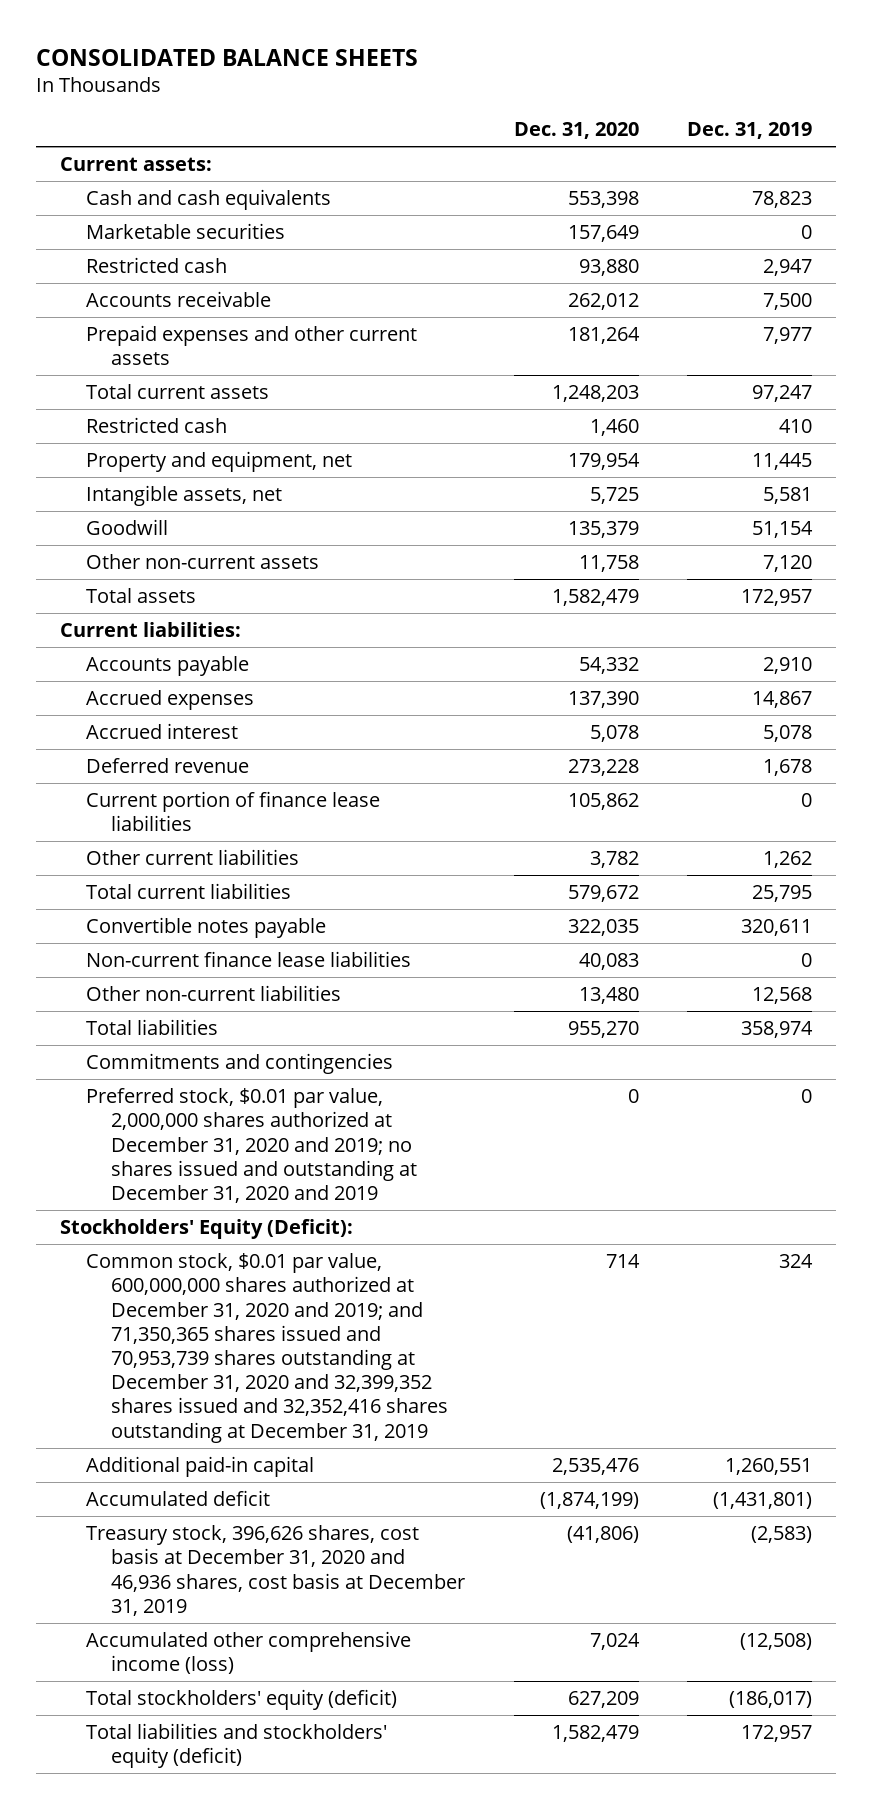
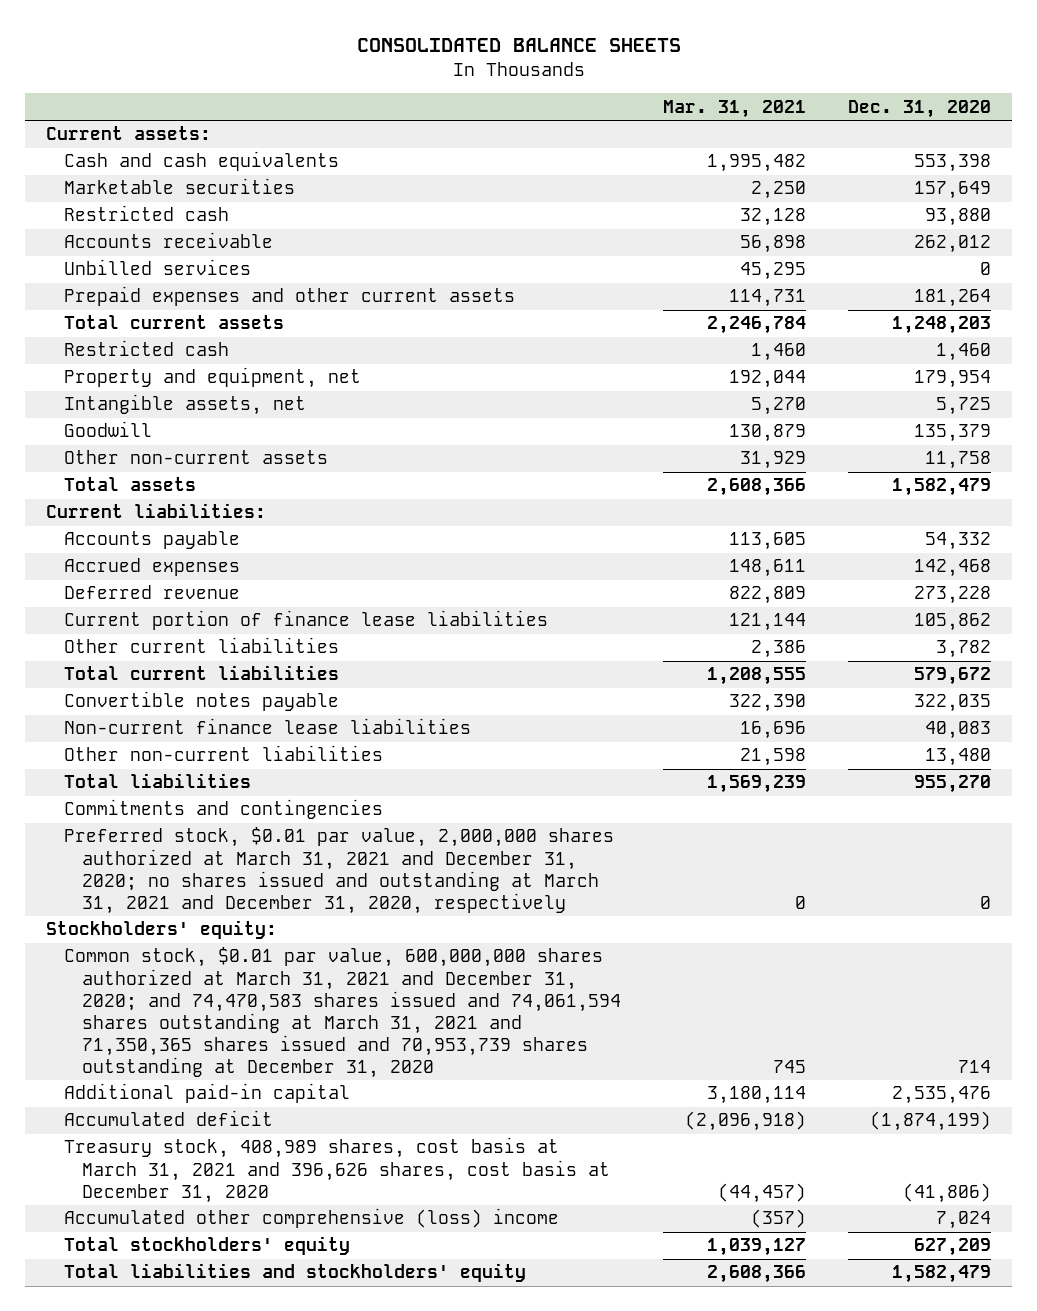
[686,121,812,139] Dec. 31, 2019 -> none
none -> [663,99,807,118] Mar. 31, 2021
none -> [64,259,252,276] Unbilled services
[85,723,238,740] Accrued interest -> none
[567,691,639,709] 137,390 -> [914,559,992,578] 142,468
[85,1088,418,1204] Preferred stock, $0.01 par value, 2,000,000 shares authorized at December 31, 2020 and 2019; no shares issued and outstanding at December 31, 2020 and 2019 -> [64,827,615,914] Preferred stock, $0.01 par value, 2,000,000 shares authorized at March 31, 2021 and December 31, 2020; no shares issued and outstanding at March 31, 2021 and December 31, 2020, respectively
[59,1219,353,1240] Stockholders' Equity (Deficit): -> [46,920,278,940] Stockholders' equity:
[85,1253,449,1443] Common stock, $0.01 par value, 600,000,000 shares authorized at December 31, 2020 and 2019; and 71,350,365 shares issued and 70,953,739 shares outstanding at December 31, 2020 and 32,399,352 shares issued and 32,352,416 shares outstanding at December 31, 2019 -> [64,947,622,1079] Common stock, $0.01 par value, 600,000,000 shares authorized at March 31, 2021 and December 31, 2020; and 74,470,583 shares issued and 74,061,594 shares outstanding at March 31, 2021 and 71,350,365 shares issued and 70,953,739 shares outstanding at December 31, 2020
[85,1525,466,1616] Treasury stock, 396,626 shares, cost basis at December 31, 2020 and 46,936 shares, cost basis at December 31, 2019 -> [64,1137,611,1203] Treasury stock, 408,989 shares, cost basis at March 31, 2021 and 396,626 shares, cost basis at December 31, 2020
[85,1631,411,1675] Accumulated other comprehensive income (loss) -> [64,1208,560,1229] Accumulated other comprehensive (loss) income
[85,1689,397,1711] Total stockholders' equity (deficit) -> [64,1236,351,1256] Total stockholders' equity
[85,1723,387,1769] Total liabilities and stockholders' equity (deficit) -> [64,1263,527,1283] Total liabilities and stockholders' equity

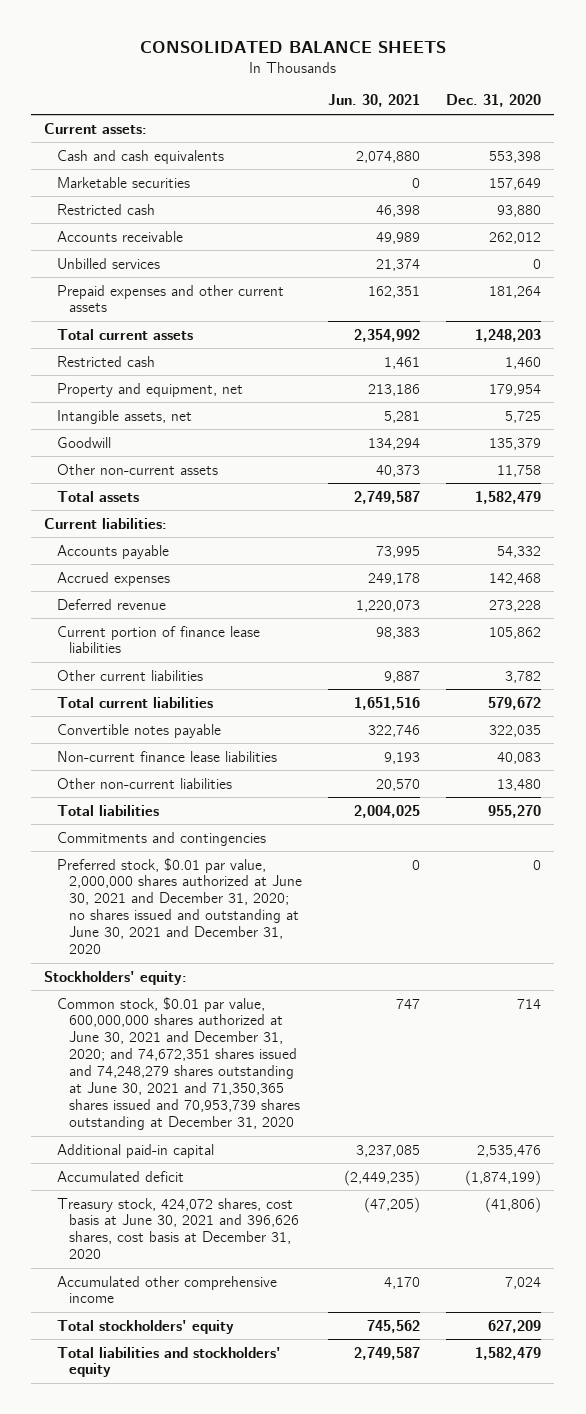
[663,99,807,118] Mar. 31, 2021 -> none
none -> [328,94,421,108] Jun. 30, 2021
[64,827,615,914] Preferred stock, $0.01 par value, 2,000,000 shares authorized at March 31, 2021 and December 31, 2020; no shares issued and outstanding at March 31, 2021 and December 31, 2020, respectively -> [56,857,303,955] Preferred stock, $0.01 par value, 2,000,000 shares authorized at June 30, 2021 and December 31, 2020; no shares issued and outstanding at June 30, 2021 and December 31, 2020
[64,947,622,1079] Common stock, $0.01 par value, 600,000,000 shares authorized at March 31, 2021 and December 31, 2020; and 74,470,583 shares issued and 74,061,594 shares outstanding at March 31, 2021 and 71,350,365 shares issued and 70,953,739 shares outstanding at December 31, 2020 -> [56,996,301,1130] Common stock, $0.01 par value, 600,000,000 shares authorized at June 30, 2021 and December 31, 2020; and 74,672,351 shares issued and 74,248,279 shares outstanding at June 30, 2021 and 71,350,365 shares issued and 70,953,739 shares outstanding at December 31, 2020
[64,1137,611,1203] Treasury stock, 408,989 shares, cost basis at March 31, 2021 and 396,626 shares, cost basis at December 31, 2020 -> [56,1197,300,1260] Treasury stock, 424,072 shares, cost basis at June 30, 2021 and 396,626 shares, cost basis at December 31, 2020
[64,1208,560,1229] Accumulated other comprehensive (loss) income -> [56,1275,277,1304] Accumulated other comprehensive income

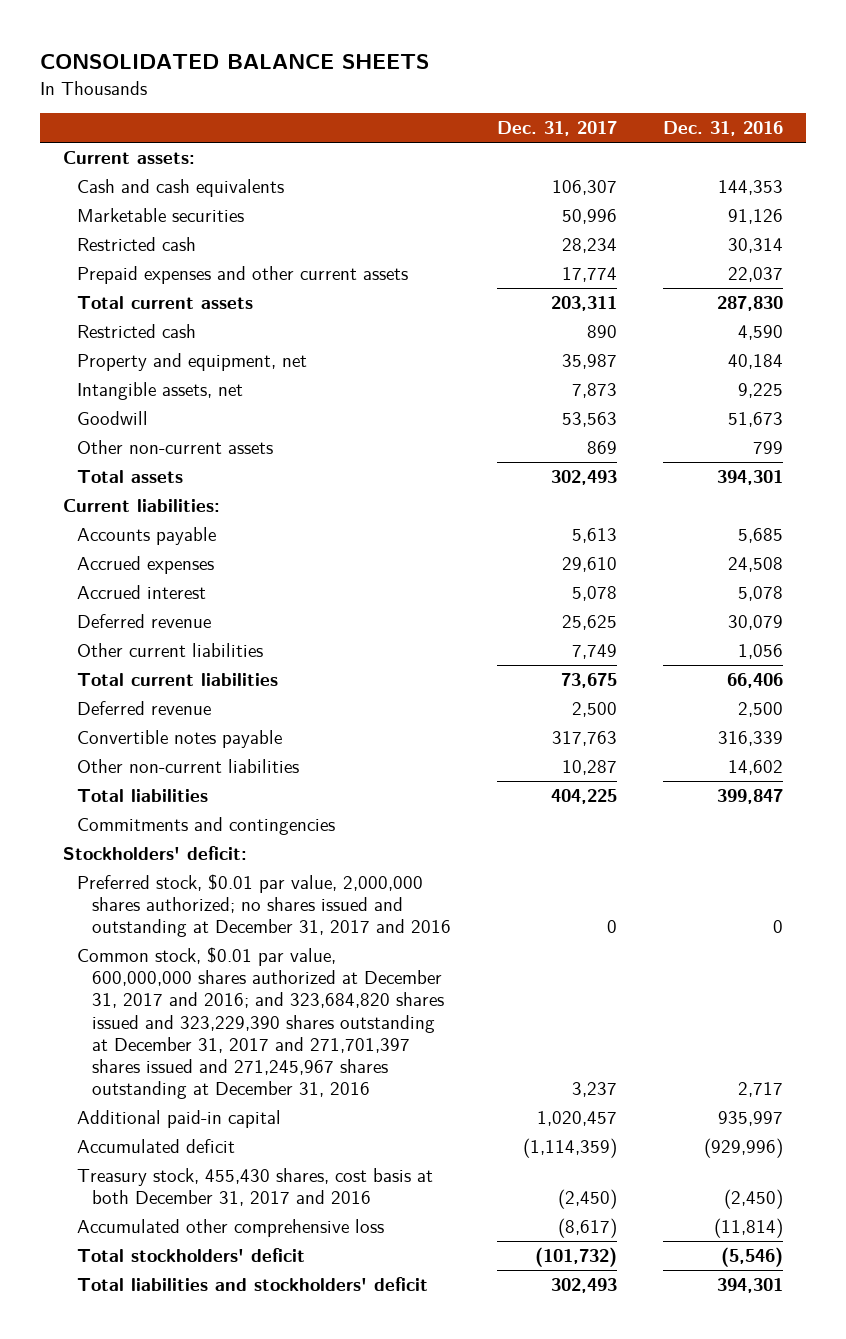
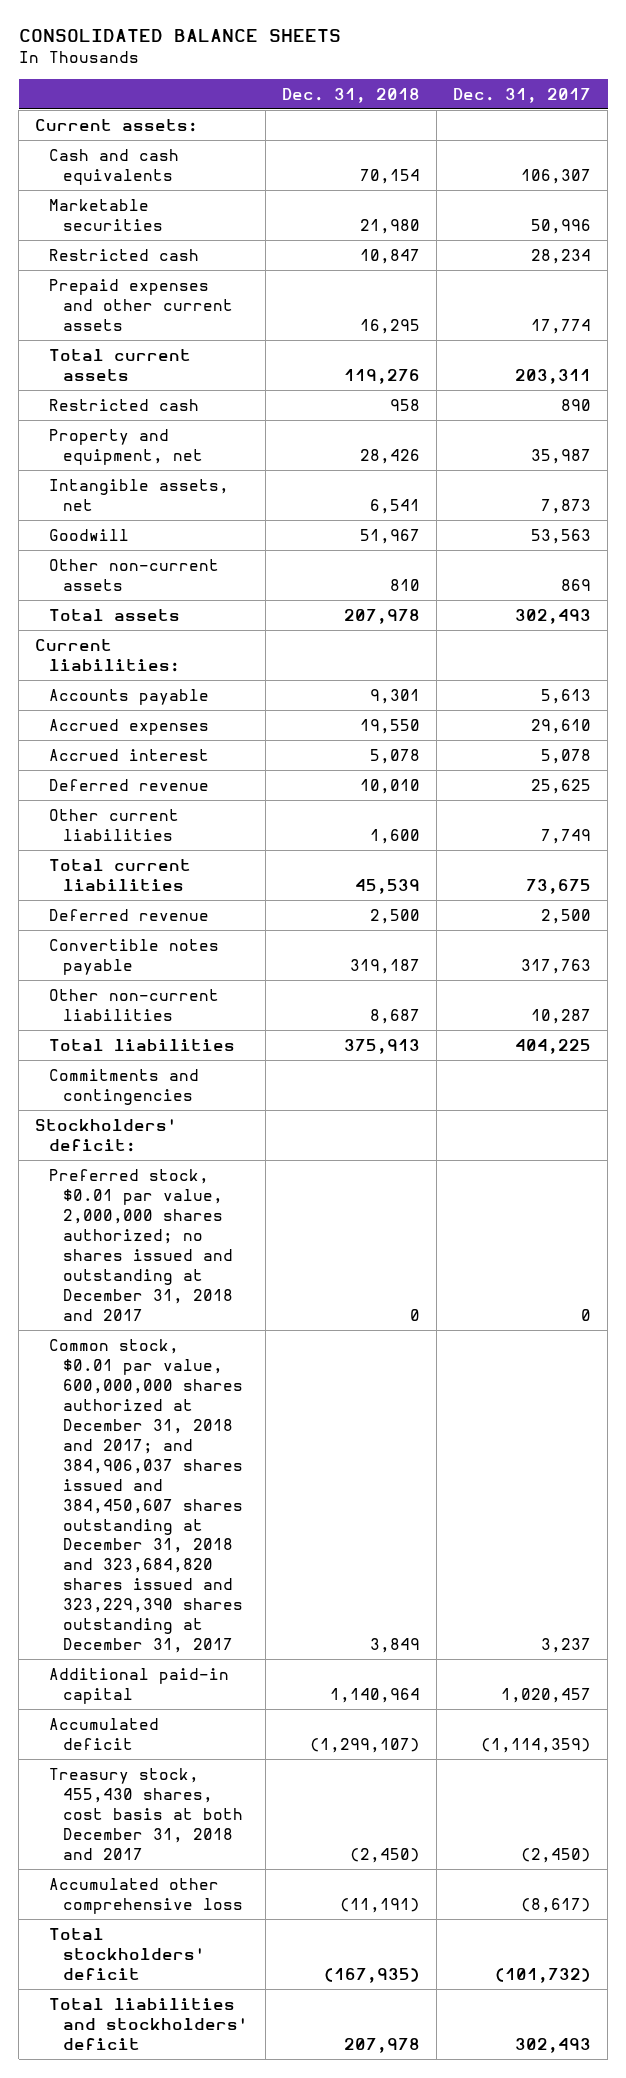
[663,121,784,137] Dec. 31, 2016 -> none
none -> [281,87,420,103] Dec. 31, 2018
[77,873,452,938] Preferred stock, $0.01 par value, 2,000,000 shares authorized; no shares issued and outstanding at December 31, 2017 and 2016 -> [49,1168,234,1321] Preferred stock, $0.01 par value, 2,000,000 shares authorized; no shares issued and outstanding at December 31, 2018 and 2017
[77,946,445,1100] Common stock, $0.01 par value, 600,000,000 shares authorized at December 31, 2017 and 2016; and 323,684,820 shares issued and 323,229,390 shares outstanding at December 31, 2017 and 271,701,397 shares issued and 271,245,967 shares outstanding at December 31, 2016 -> [49,1338,244,1654] Common stock, $0.01 par value, 600,000,000 shares authorized at December 31, 2018 and 2017; and 384,906,037 shares issued and 384,450,607 shares outstanding at December 31, 2018 and 323,684,820 shares issued and 323,229,390 shares outstanding at December 31, 2017
[77,1167,434,1207] Treasury stock, 455,430 shares, cost basis at both December 31, 2017 and 2016 -> [49,1767,244,1860] Treasury stock, 455,430 shares, cost basis at both December 31, 2018 and 2017

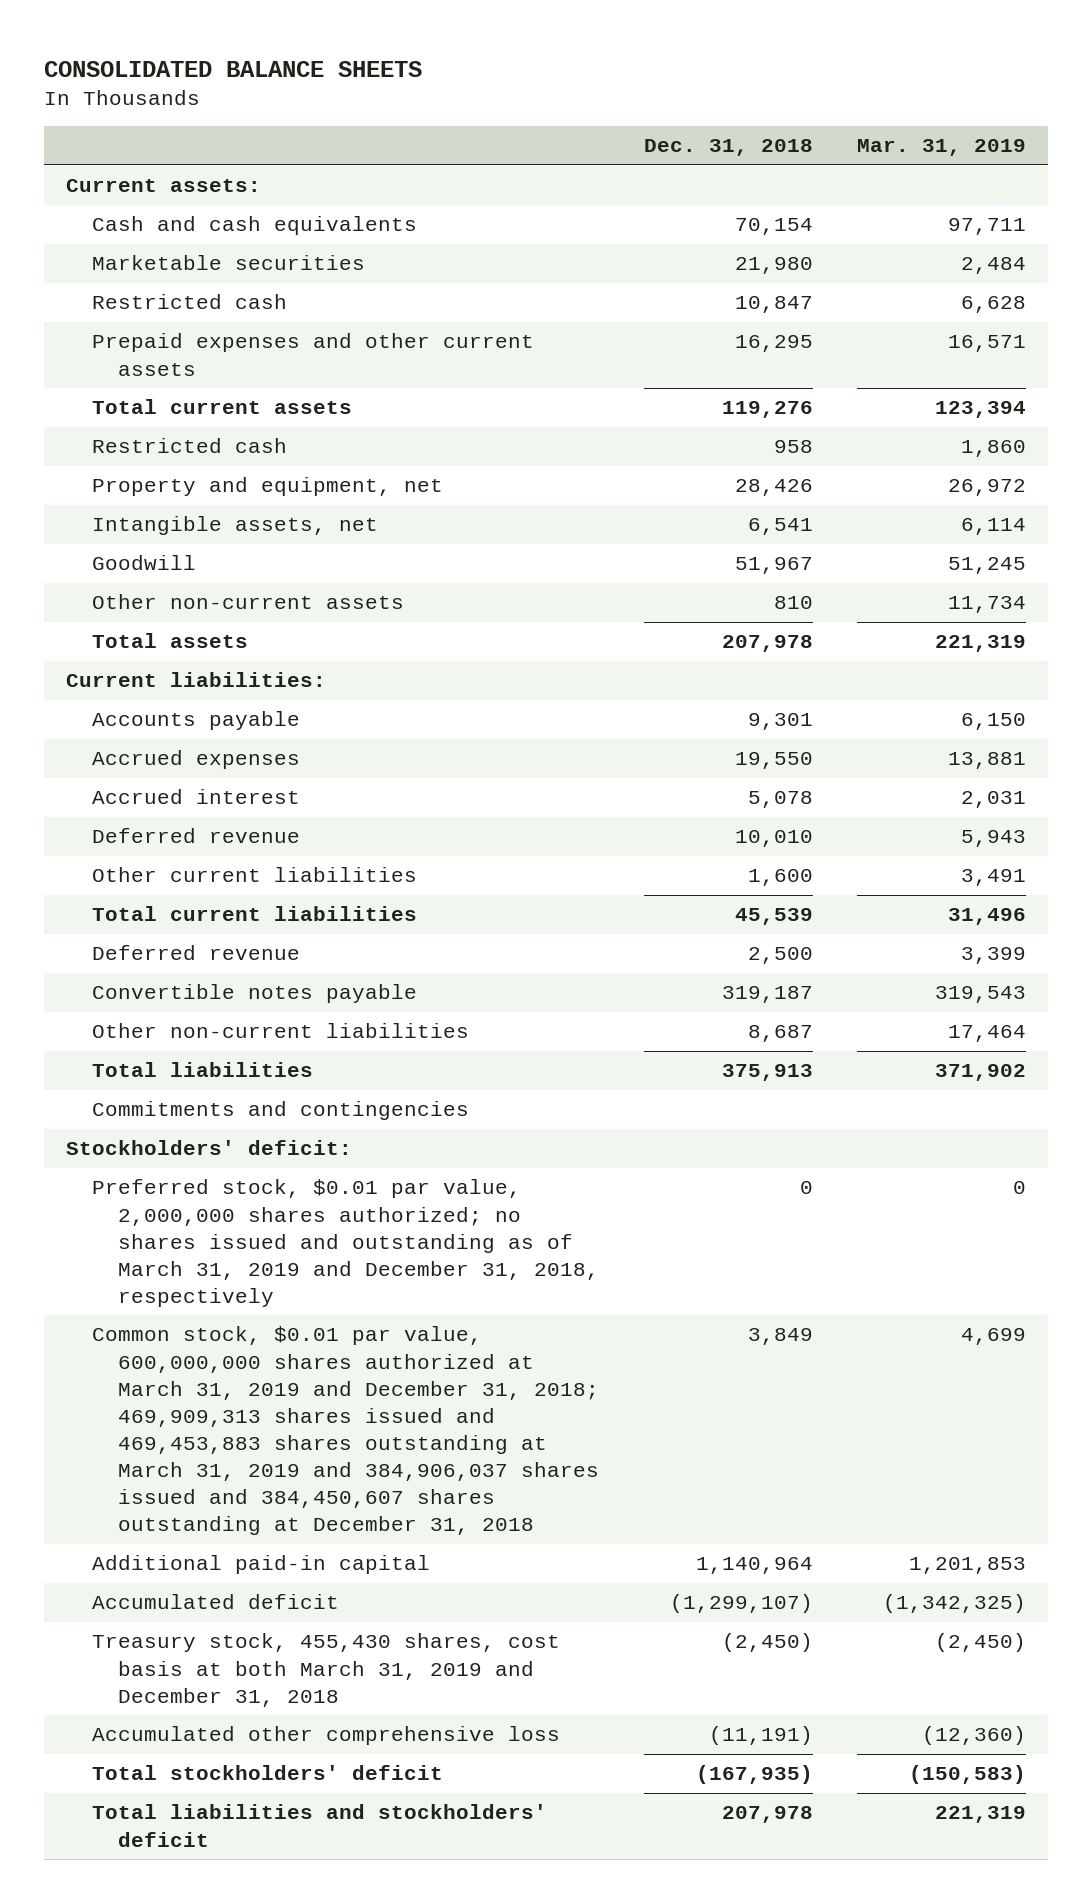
[453,87,592,103] Dec. 31, 2017 -> none
none -> [856,139,1026,157] Mar. 31, 2019
[49,1168,234,1321] Preferred stock, $0.01 par value, 2,000,000 shares authorized; no shares issued and outstanding at December 31, 2018 and 2017 -> [92,1179,600,1307] Preferred stock, $0.01 par value, 2,000,000 shares authorized; no shares issued and outstanding as of March 31, 2019 and December 31, 2018, respectively
[49,1338,244,1654] Common stock, $0.01 par value, 600,000,000 shares authorized at December 31, 2018 and 2017; and 384,906,037 shares issued and 384,450,607 shares outstanding at December 31, 2018 and 323,684,820 shares issued and 323,229,390 shares outstanding at December 31, 2017 -> [92,1326,600,1535] Common stock, $0.01 par value, 600,000,000 shares authorized at March 31, 2019 and December 31, 2018; 469,909,313 shares issued and 469,453,883 shares outstanding at March 31, 2019 and 384,906,037 shares issued and 384,450,607 shares outstanding at December 31, 2018
[49,1767,244,1860] Treasury stock, 455,430 shares, cost basis at both December 31, 2018 and 2017 -> [92,1633,561,1707] Treasury stock, 455,430 shares, cost basis at both March 31, 2019 and December 31, 2018

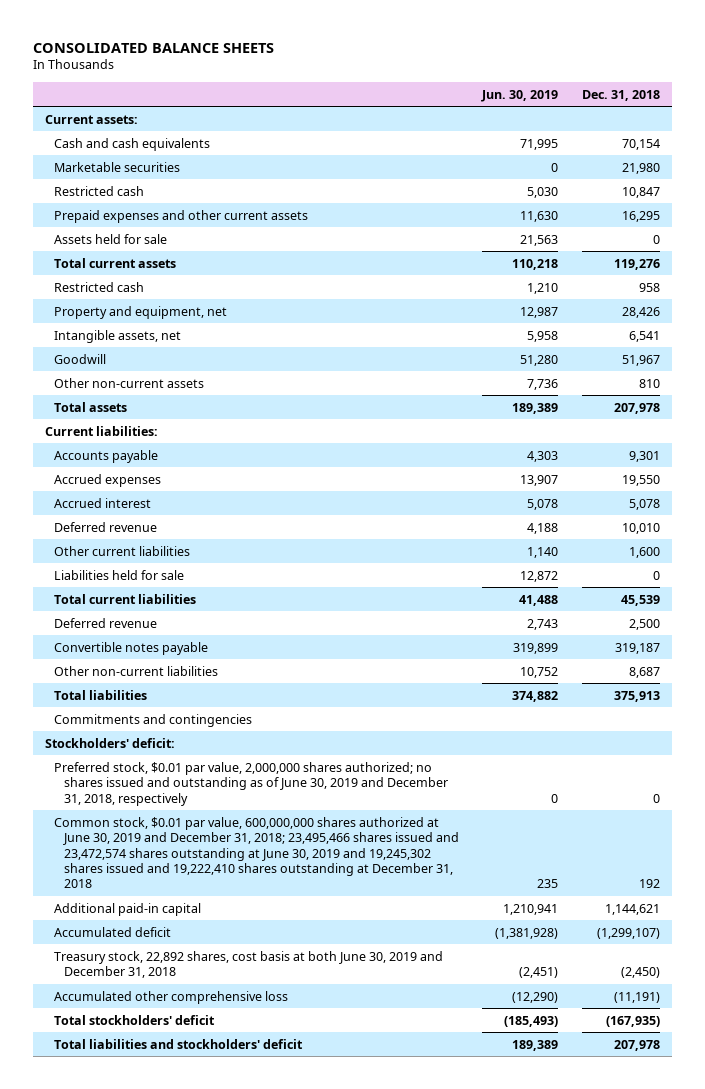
[856,139,1026,157] Mar. 31, 2019 -> none
none -> [481,89,559,102] Jun. 30, 2019
none -> [54,233,168,244] Assets held for sale
none -> [54,569,185,580] Liabilities held for sale
[92,1179,600,1307] Preferred stock, $0.01 par value, 2,000,000 shares authorized; no shares issued and outstanding as of March 31, 2019 and December 31, 2018, respectively -> [54,761,448,806] Preferred stock, $0.01 par value, 2,000,000 shares authorized; no shares issued and outstanding as of June 30, 2019 and December 31, 2018, respectively
[92,1326,600,1535] Common stock, $0.01 par value, 600,000,000 shares authorized at March 31, 2019 and December 31, 2018; 469,909,313 shares issued and 469,453,883 shares outstanding at March 31, 2019 and 384,906,037 shares issued and 384,450,607 shares outstanding at December 31, 2018 -> [54,816,459,889] Common stock, $0.01 par value, 600,000,000 shares authorized at June 30, 2019 and December 31, 2018; 23,495,466 shares issued and 23,472,574 shares outstanding at June 30, 2019 and 19,245,302 shares issued and 19,222,410 shares outstanding at December 31, 2018
[747,1328,813,1346] 3,849 -> [638,879,660,889] 192
[695,1557,813,1575] 1,140,964 -> [604,903,660,915] 1,144,621
[92,1633,561,1707] Treasury stock, 455,430 shares, cost basis at both March 31, 2019 and December 31, 2018 -> [54,950,444,979] Treasury stock, 22,892 shares, cost basis at both June 30, 2019 and December 31, 2018

